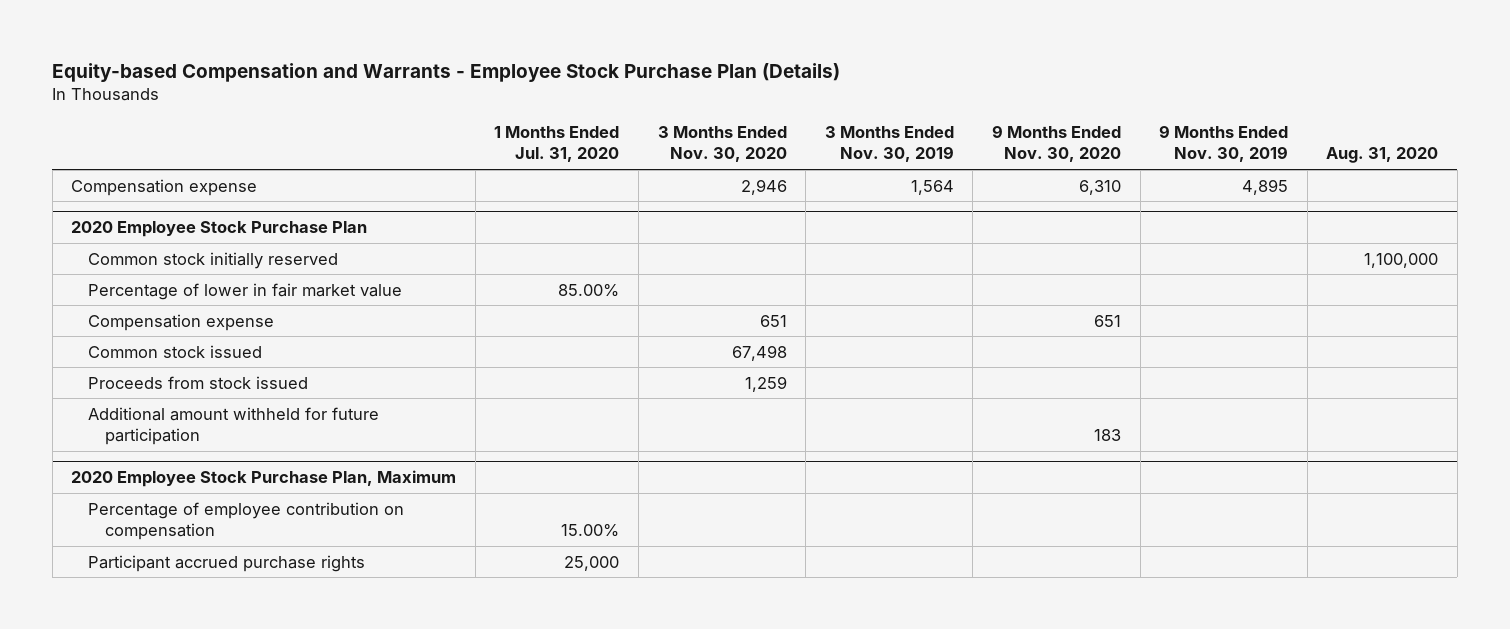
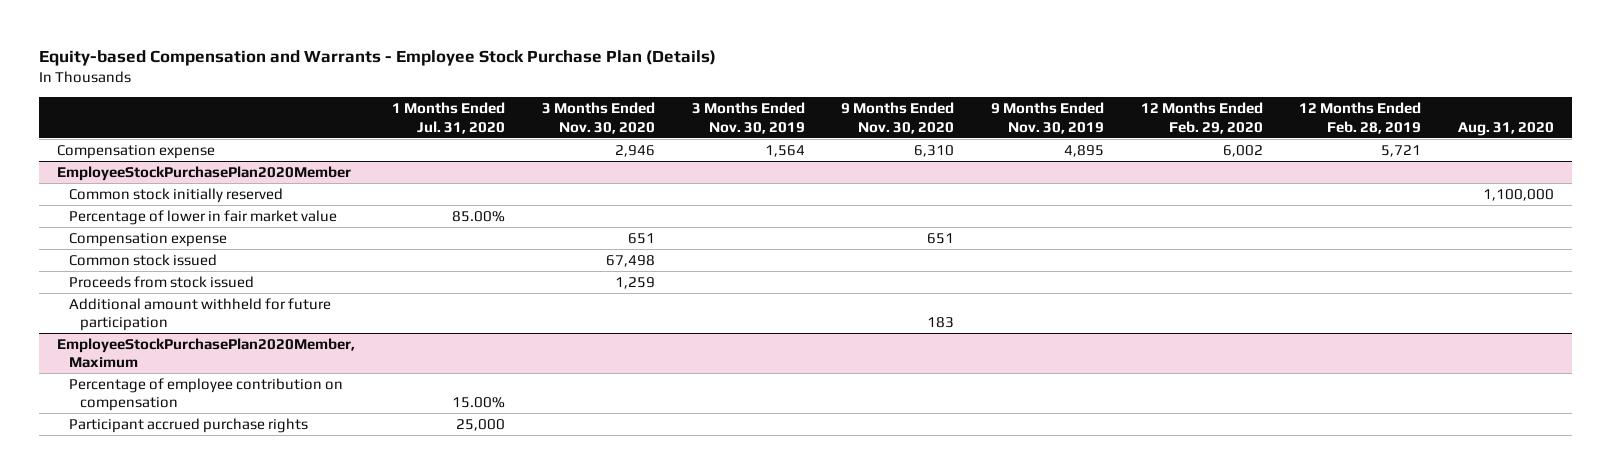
none -> [1140,102,1263,134] 12 Months Ended Feb. 29, 2020
none -> [1299,102,1422,134] 12 Months Ended Feb. 28, 2019
[71,221,368,238] 2020 Employee Stock Purchase Plan -> [57,165,352,181] EmployeeStockPurchasePlan2020Member
[71,470,457,488] 2020 Employee Stock Purchase Plan, Maximum -> [57,337,356,369] EmployeeStockPurchasePlan2020Member, Maximum

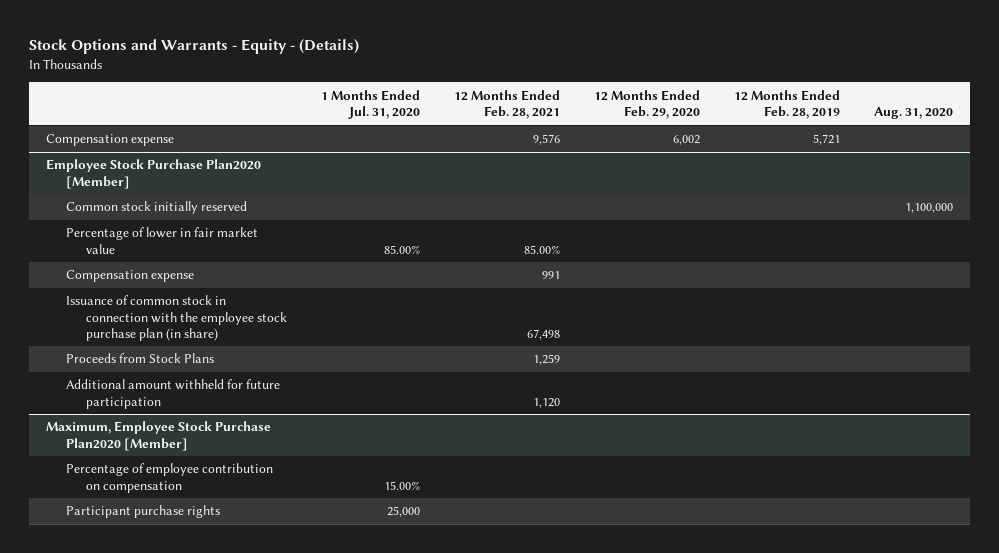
[39,50,717,67] Equity-based Compensation and Warrants - Employee Stock Purchase Plan (Details) -> [29,39,360,55] Stock Options and Warrants - Equity - (Details)
[541,102,655,134] 3 Months Ended Nov. 30, 2020 -> none
[691,102,805,134] 3 Months Ended Nov. 30, 2019 -> none
[841,102,955,134] 9 Months Ended Nov. 30, 2020 -> none
[990,102,1104,134] 9 Months Ended Nov. 30, 2019 -> none
none -> [453,89,560,120] 12 Months Ended Feb. 28, 2021
[57,165,352,181] EmployeeStockPurchasePlan2020Member -> [46,159,262,189] Employee Stock Purchase Plan2020 [Member]
[68,253,217,266] Common stock issued -> [66,295,287,342] Issuance of common stock in connection with the employee stock purchase plan (in share)
[68,275,254,288] Proceeds from stock issued -> [66,353,215,364] Proceeds from Stock Plans
[57,337,356,369] EmployeeStockPurchasePlan2020Member, Maximum -> [46,421,272,451] Maximum, Employee Stock Purchase Plan2020 [Member]
[68,417,308,433] Participant accrued purchase rights -> [66,505,221,519] Participant purchase rights

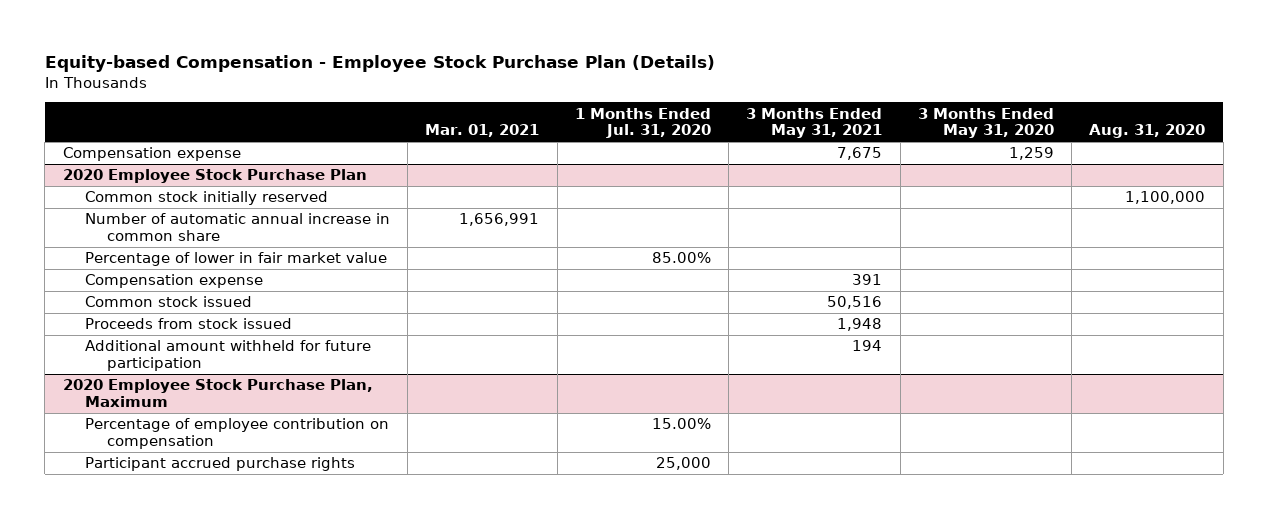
[29,39,360,55] Stock Options and Warrants - Equity - (Details) -> [44,54,715,72] Equity-based Compensation - Employee Stock Purchase Plan (Details)
[453,89,560,120] 12 Months Ended Feb. 28, 2021 -> none
[593,89,700,120] 12 Months Ended Feb. 29, 2020 -> none
[733,89,840,120] 12 Months Ended Feb. 28, 2019 -> none
none -> [425,124,540,138] Mar. 01, 2021
none -> [746,107,883,139] 3 Months Ended May 31, 2021
none -> [917,107,1054,139] 3 Months Ended May 31, 2020
[46,159,262,189] Employee Stock Purchase Plan2020 [Member] -> [62,169,367,184] 2020 Employee Stock Purchase Plan
none -> [84,213,390,242] Number of automatic annual increase in common share
[66,295,287,342] Issuance of common stock in connection with the employee stock purchase plan (in share) -> [84,296,252,308] Common stock issued
[66,353,215,364] Proceeds from Stock Plans -> [84,318,292,330] Proceeds from stock issued
[46,421,272,451] Maximum, Employee Stock Purchase Plan2020 [Member] -> [62,379,373,408] 2020 Employee Stock Purchase Plan, Maximum
[66,505,221,519] Participant purchase rights -> [84,457,355,472] Participant accrued purchase rights

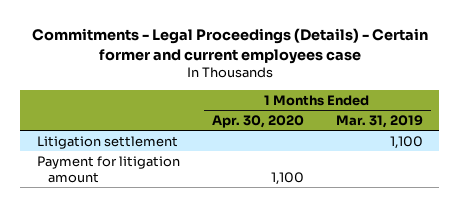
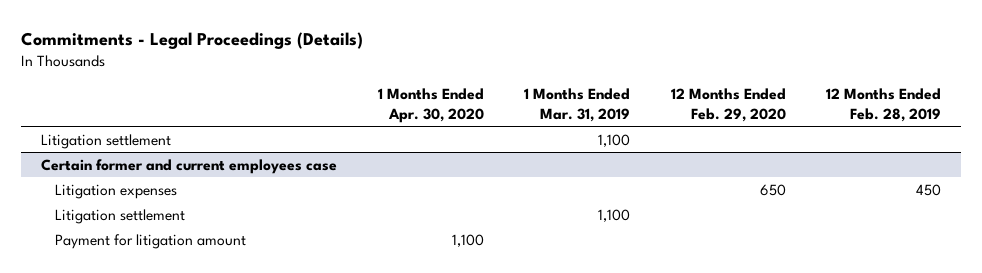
[31,28,428,65] Commitments - Legal Proceedings (Details) - Certain former and current employees case -> [21,32,364,50] Commitments - Legal Proceedings (Details)
none -> [670,88,786,123] 12 Months Ended Feb. 29, 2020
none -> [825,88,941,123] 12 Months Ended Feb. 28, 2019
[36,155,180,184] Payment for litigation amount -> none
none -> [41,158,338,174] Certain former and current employees case
none -> [55,183,178,199] Litigation expenses
none -> [55,208,186,224] Litigation settlement
none -> [55,233,247,249] Payment for litigation amount

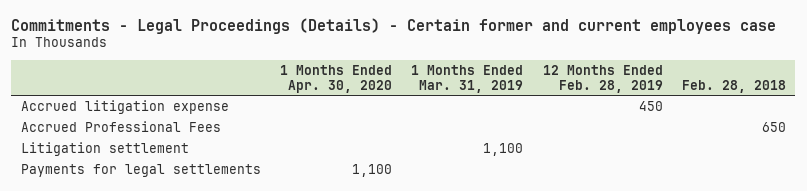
[21,32,364,50] Commitments - Legal Proceedings (Details) -> [11,17,777,34] Commitments - Legal Proceedings (Details) - Certain former and current employees case
[670,88,786,123] 12 Months Ended Feb. 29, 2020 -> none
none -> [681,79,786,93] Feb. 28, 2018
none -> [21,99,230,114] Accrued litigation expense
none -> [21,120,222,132] Accrued Professional Fees
[41,158,338,174] Certain former and current employees case -> none
[55,183,178,199] Litigation expenses -> none
[55,208,186,224] Litigation settlement -> none
[55,233,247,249] Payment for litigation amount -> none
none -> [21,163,262,177] Payments for legal settlements

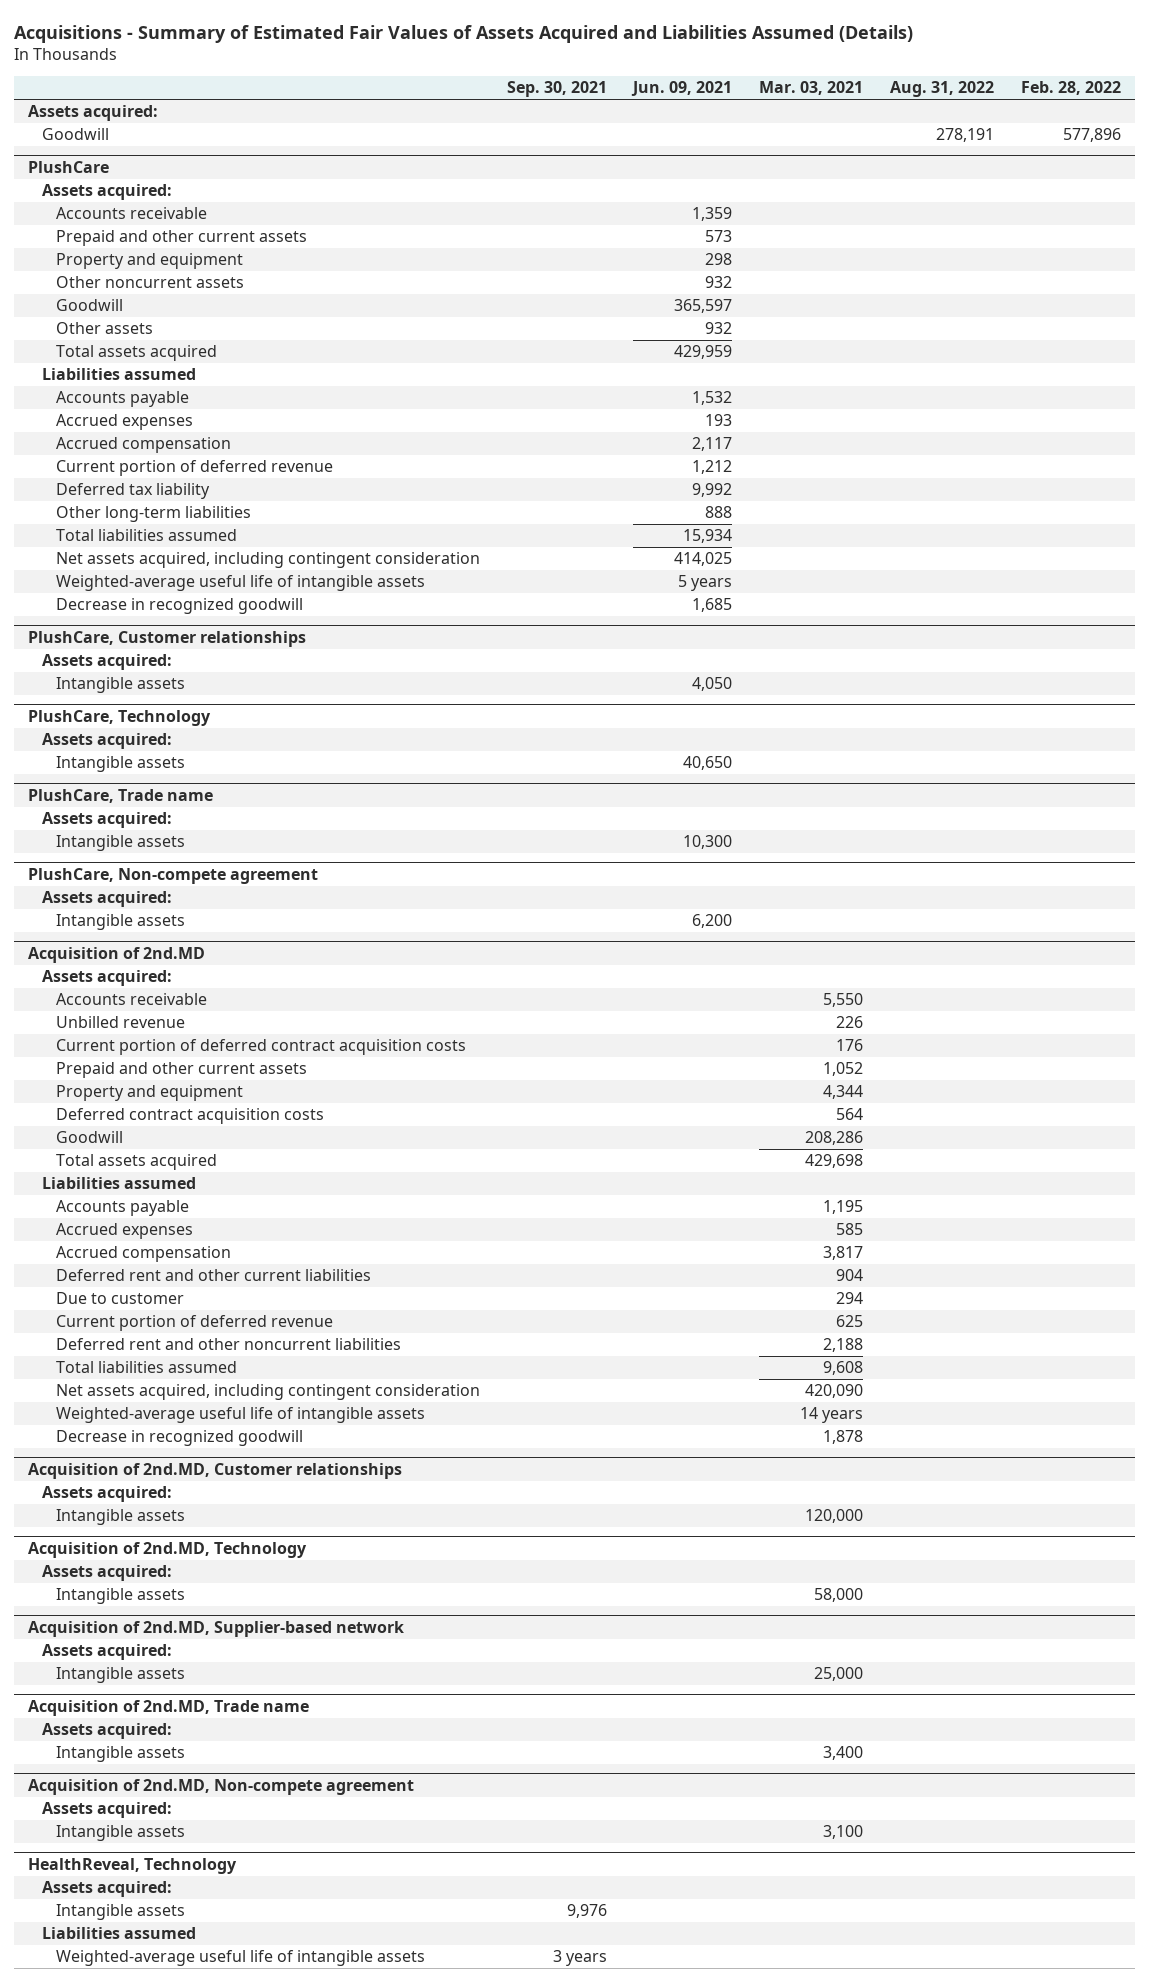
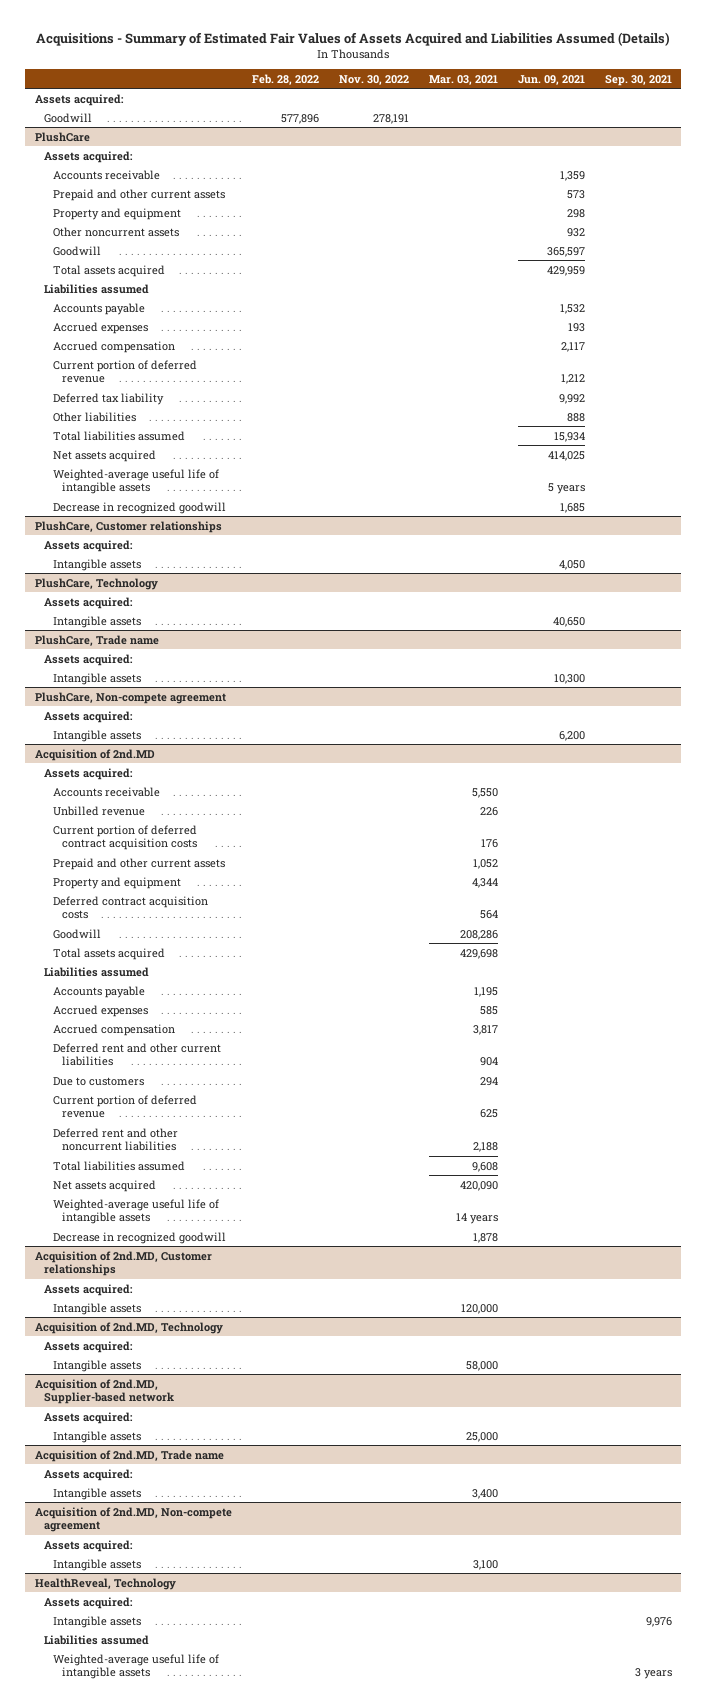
[890,81,995,98] Aug. 31, 2022 -> none
none -> [338,74,409,85] Nov. 30, 2022
[55,322,153,335] Other assets -> none
[55,506,251,523] Other long-term liabilities -> [52,411,136,422] Other liabilities
[55,552,480,569] Net assets acquired, including contingent consideration -> [52,449,156,462] Net assets acquired
[55,1292,184,1305] Due to customer -> [52,1076,144,1086] Due to customers
[55,1384,480,1401] Net assets acquired, including contingent consideration -> [52,1179,156,1192] Net assets acquired

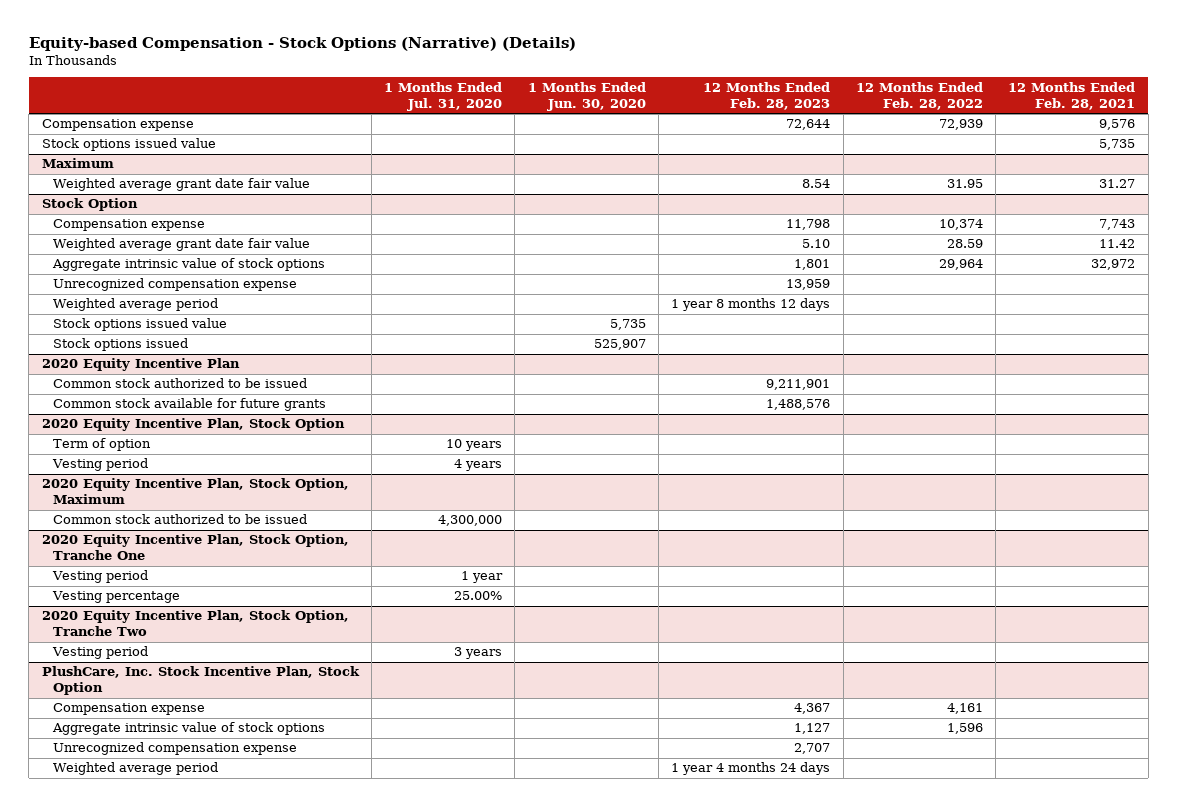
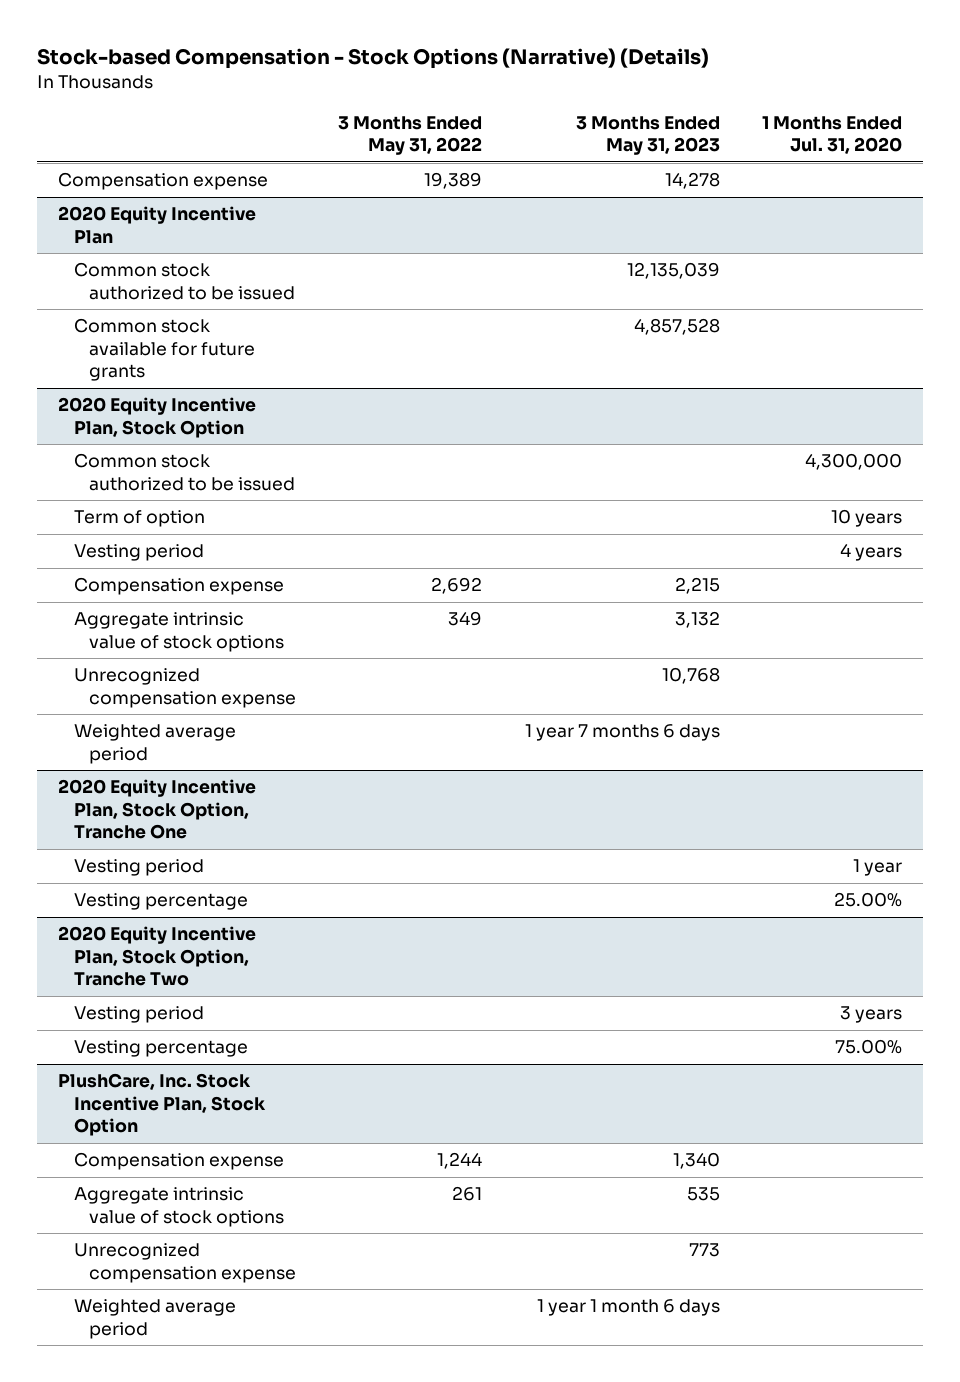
[28,37,576,52] Equity-based Compensation - Stock Options (Narrative) (Details) -> [37,48,710,70] Stock-based Compensation - Stock Options (Narrative) (Details)
[527,81,646,111] 1 Months Ended Jun. 30, 2020 -> none
[703,81,831,110] 12 Months Ended Feb. 28, 2023 -> none
[855,81,983,110] 12 Months Ended Feb. 28, 2022 -> none
[1008,81,1136,110] 12 Months Ended Feb. 28, 2021 -> none
none -> [338,115,483,156] 3 Months Ended May 31, 2022
none -> [575,115,720,156] 3 Months Ended May 31, 2023
[41,138,216,152] Stock options issued value -> none
[41,158,114,169] Maximum -> none
[52,178,310,192] Weighted average grant date fair value -> none
[41,198,138,212] Stock Option -> none
[52,219,205,232] Compensation expense -> none
[52,238,310,252] Weighted average grant date fair value -> none
[51,258,325,272] Aggregate intrinsic value of stock options -> none
[52,278,297,292] Unrecognized compensation expense -> none
[52,298,218,312] Weighted average period -> none
[52,318,227,332] Stock options issued value -> none
[52,338,188,352] Stock options issued -> none
none -> [73,453,296,491] Common stock authorized to be issued
[41,478,349,505] 2020 Equity Incentive Plan, Stock Option, Maximum -> none
[52,514,307,525] Common stock authorized to be issued -> none
none -> [73,577,284,596] Compensation expense
none -> [73,612,285,652] Aggregate intrinsic value of stock options
none -> [73,668,297,708] Unrecognized compensation expense
none -> [73,724,236,764] Weighted average period
none -> [73,1040,248,1058] Vesting percentage

